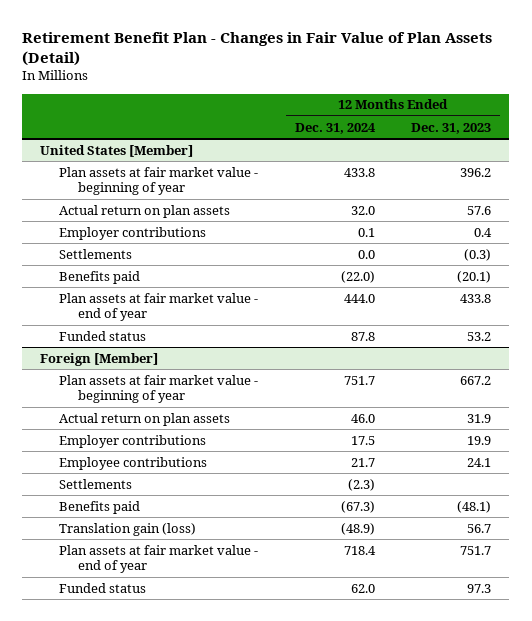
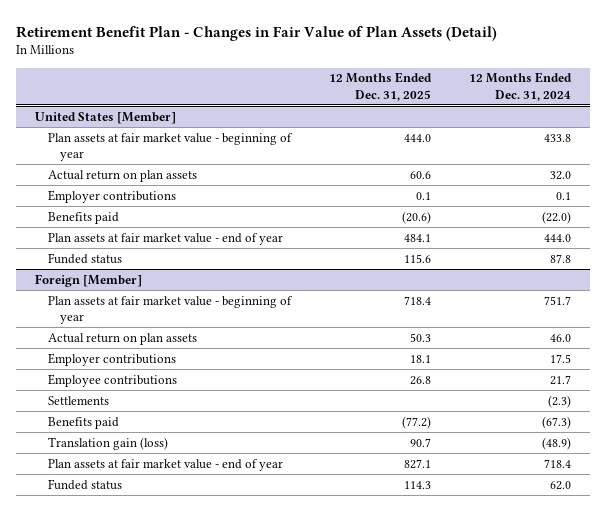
[411,122,492,134] Dec. 31, 2023 -> none
none -> [328,72,432,101] 12 Months Ended Dec. 31, 2025
[59,248,133,259] Settlements -> none

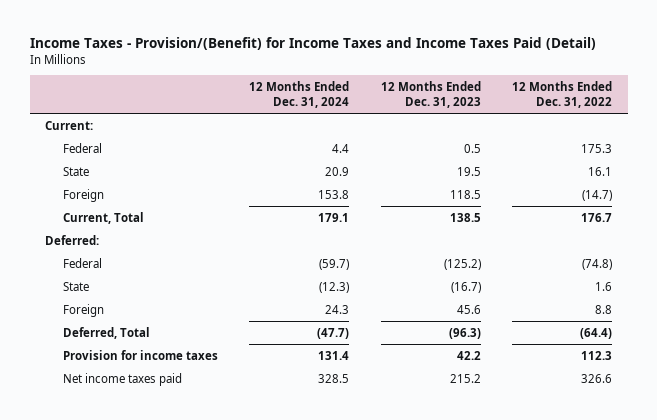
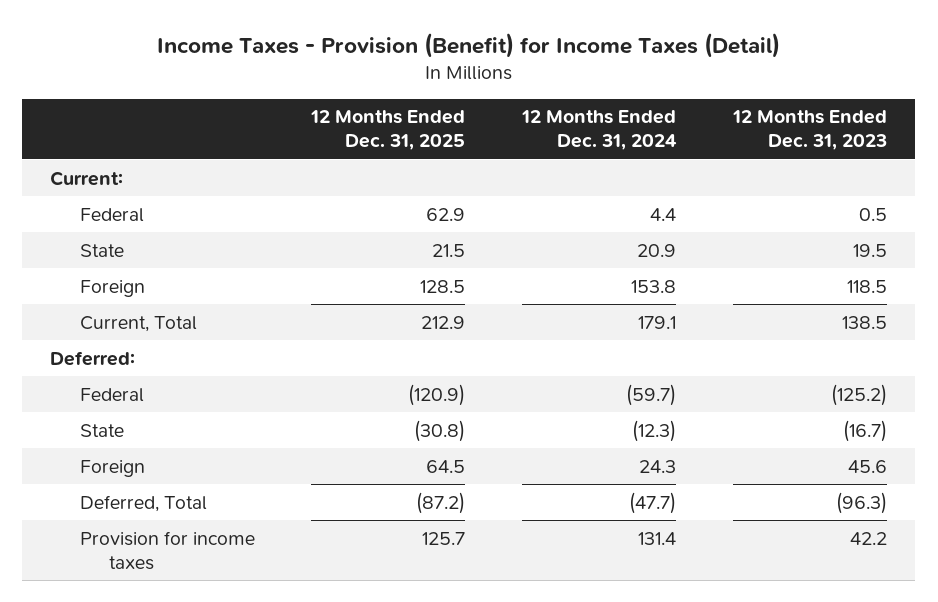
[29,36,596,50] Income Taxes - Provision/(Benefit) for Income Taxes and Income Taxes Paid (Detail) -> [156,32,780,58] Income Taxes - Provision (Benefit) for Income Taxes (Detail)
[511,81,612,108] 12 Months Ended Dec. 31, 2022 -> none
none -> [310,110,466,151] 12 Months Ended Dec. 31, 2025
[62,372,182,386] Net income taxes paid -> none

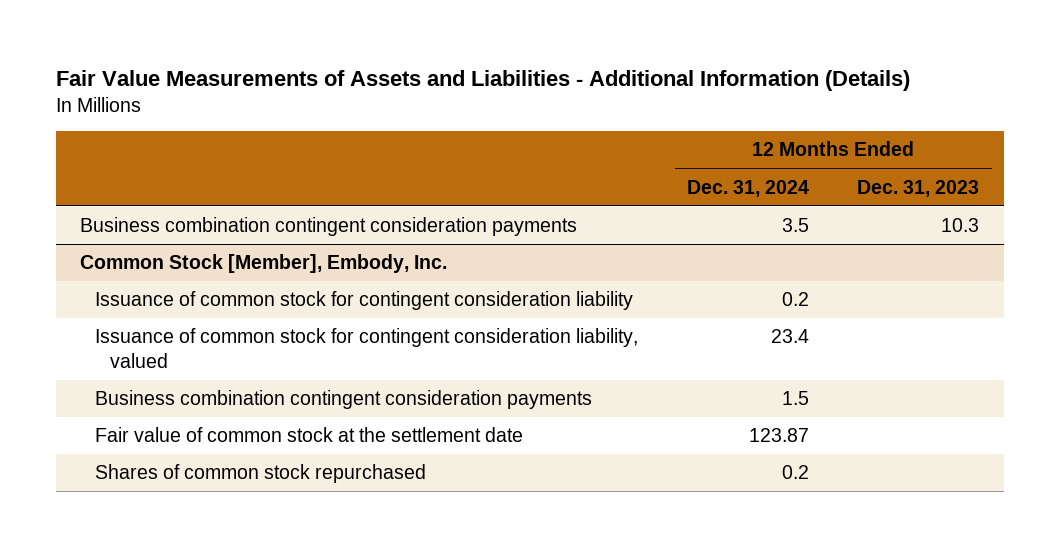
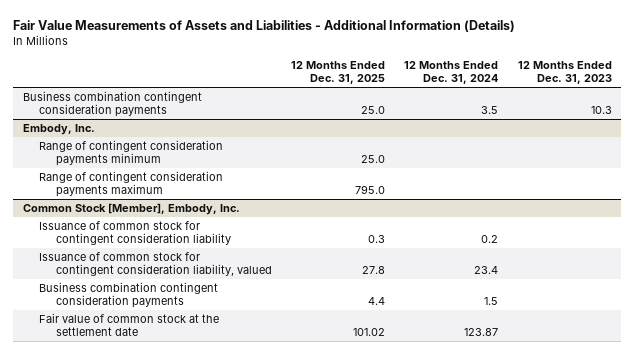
none -> [291,61,386,85] 12 Months Ended Dec. 31, 2025
none -> [22,124,95,136] Embody, Inc.
none -> [39,140,224,167] Range of contingent consideration payments minimum
none -> [39,171,224,198] Range of contingent consideration payments maximum
[95,464,427,484] Shares of common stock repurchased -> none

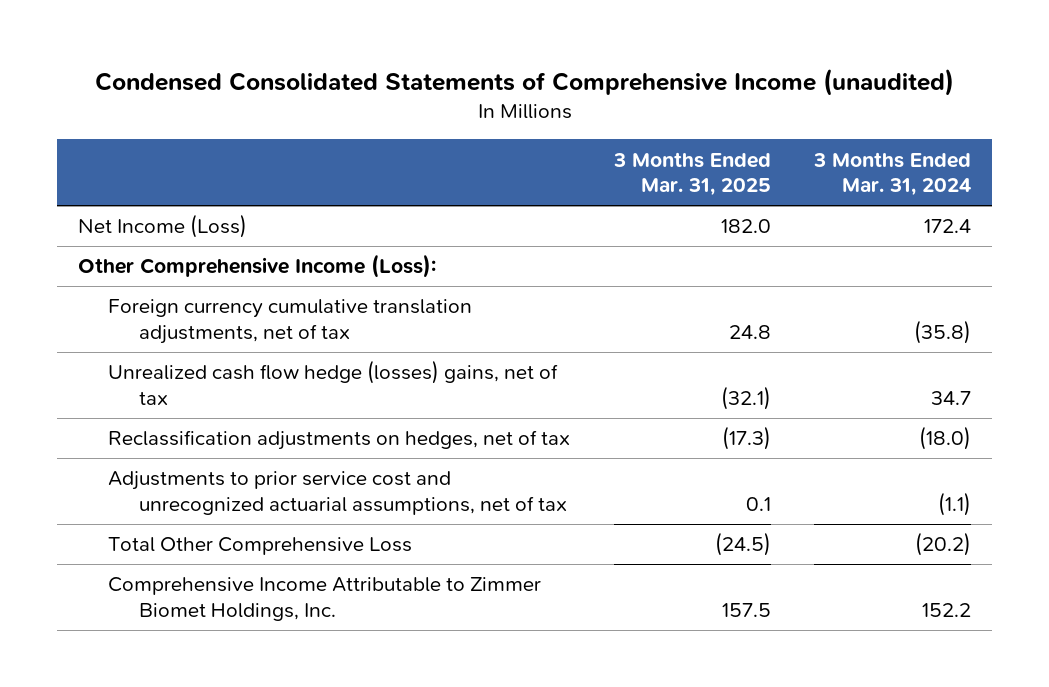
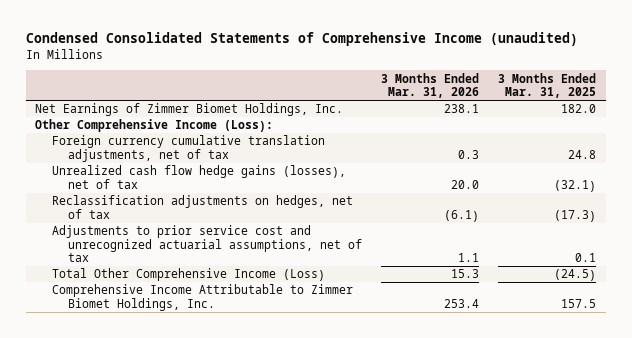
[812,151,971,197] 3 Months Ended Mar. 31, 2024 -> none
none -> [381,72,480,98] 3 Months Ended Mar. 31, 2026
[78,214,248,239] Net Income (Loss) -> [35,103,344,117] Net Earnings of Zimmer Biomet Holdings, Inc.
[108,360,559,405] Unrealized cash flow hedge (losses) gains, net of tax -> [51,165,346,189] Unrealized cash flow hedge gains (losses), net of tax
[108,537,413,556] Total Other Comprehensive Loss -> [51,268,325,282] Total Other Comprehensive Income (Loss)

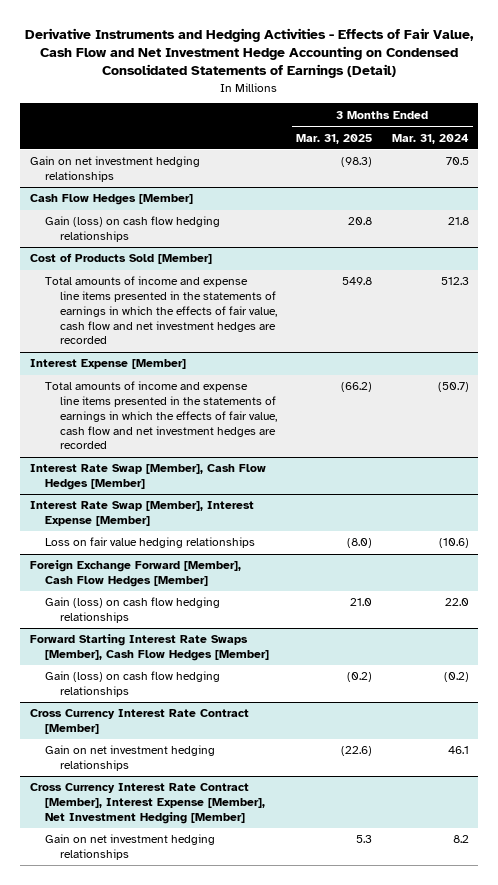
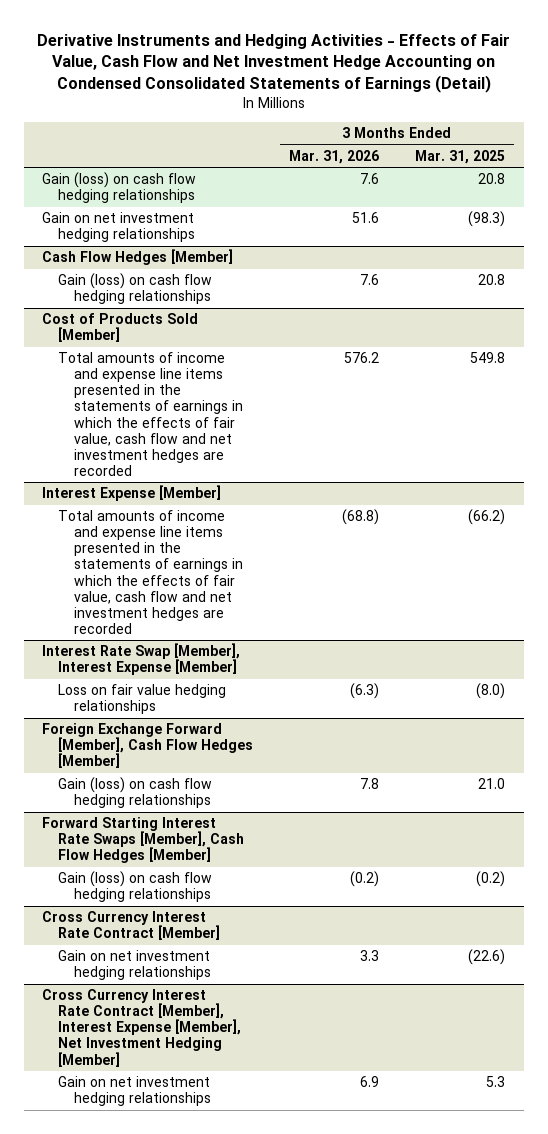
[391,133,469,144] Mar. 31, 2024 -> none
none -> [289,149,380,164] Mar. 31, 2026
none -> [42,172,197,204] Gain (loss) on cash flow hedging relationships
[29,464,266,491] Interest Rate Swap [Member], Cash Flow Hedges [Member] -> none

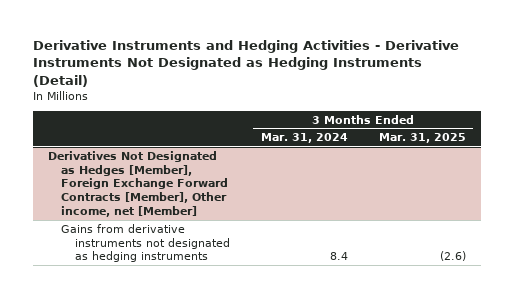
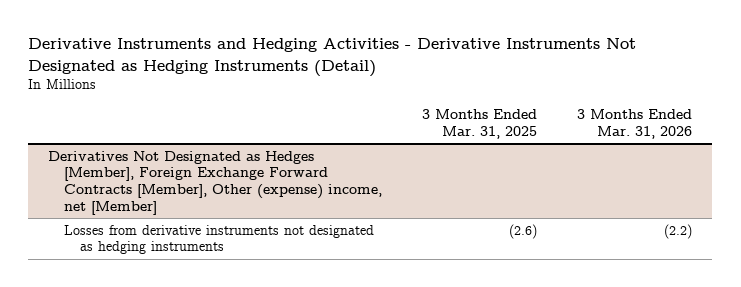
[260,133,348,144] Mar. 31, 2024 -> none
none -> [577,109,693,139] 3 Months Ended Mar. 31, 2026
[48,150,229,218] Derivatives Not Designated as Hedges [Member], Foreign Exchange Forward Contracts [Member], Other income, net [Member] -> [48,150,383,215] Derivatives Not Designated as Hedges [Member], Foreign Exchange Forward Contracts [Member], Other (expense) income, net [Member]
[61,223,230,263] Gains from derivative instruments not designated as hedging instruments -> [64,224,375,255] Losses from derivative instruments not designated as hedging instruments

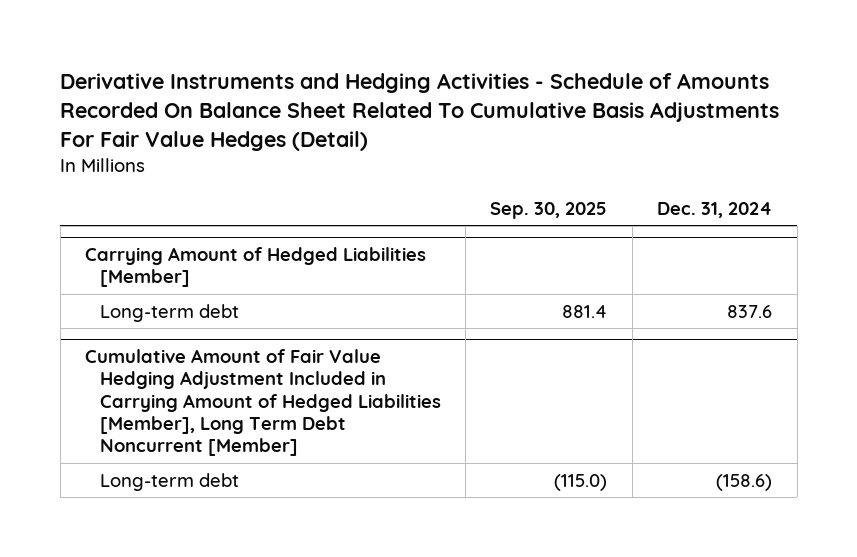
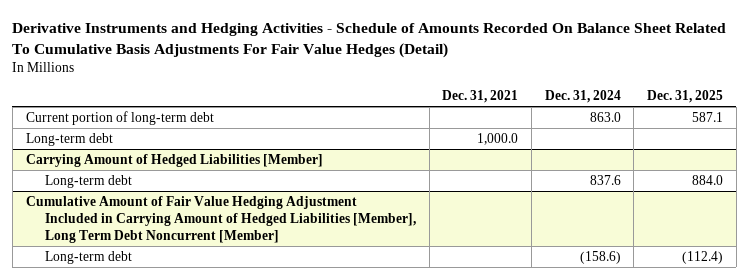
[490,201,608,219] Sep. 30, 2025 -> none
none -> [442,90,519,104] Dec. 31, 2021
none -> [646,90,723,104] Dec. 31, 2025
none -> [25,110,214,125] Current portion of long-term debt
none -> [25,132,113,146] Long-term debt

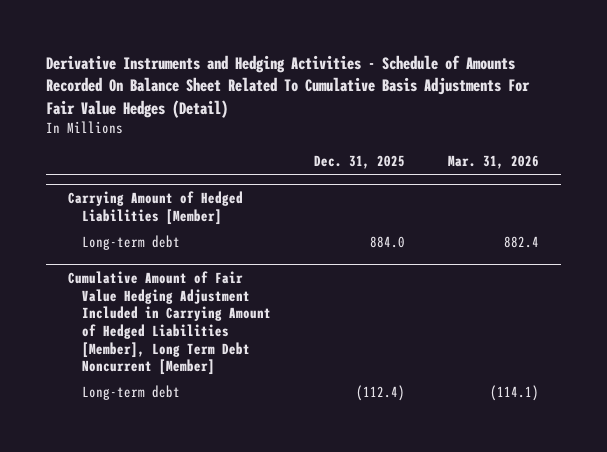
[442,90,519,104] Dec. 31, 2021 -> none
[544,90,621,104] Dec. 31, 2024 -> none
none -> [448,155,540,170] Mar. 31, 2026
[25,110,214,125] Current portion of long-term debt -> none
[25,132,113,146] Long-term debt -> none

